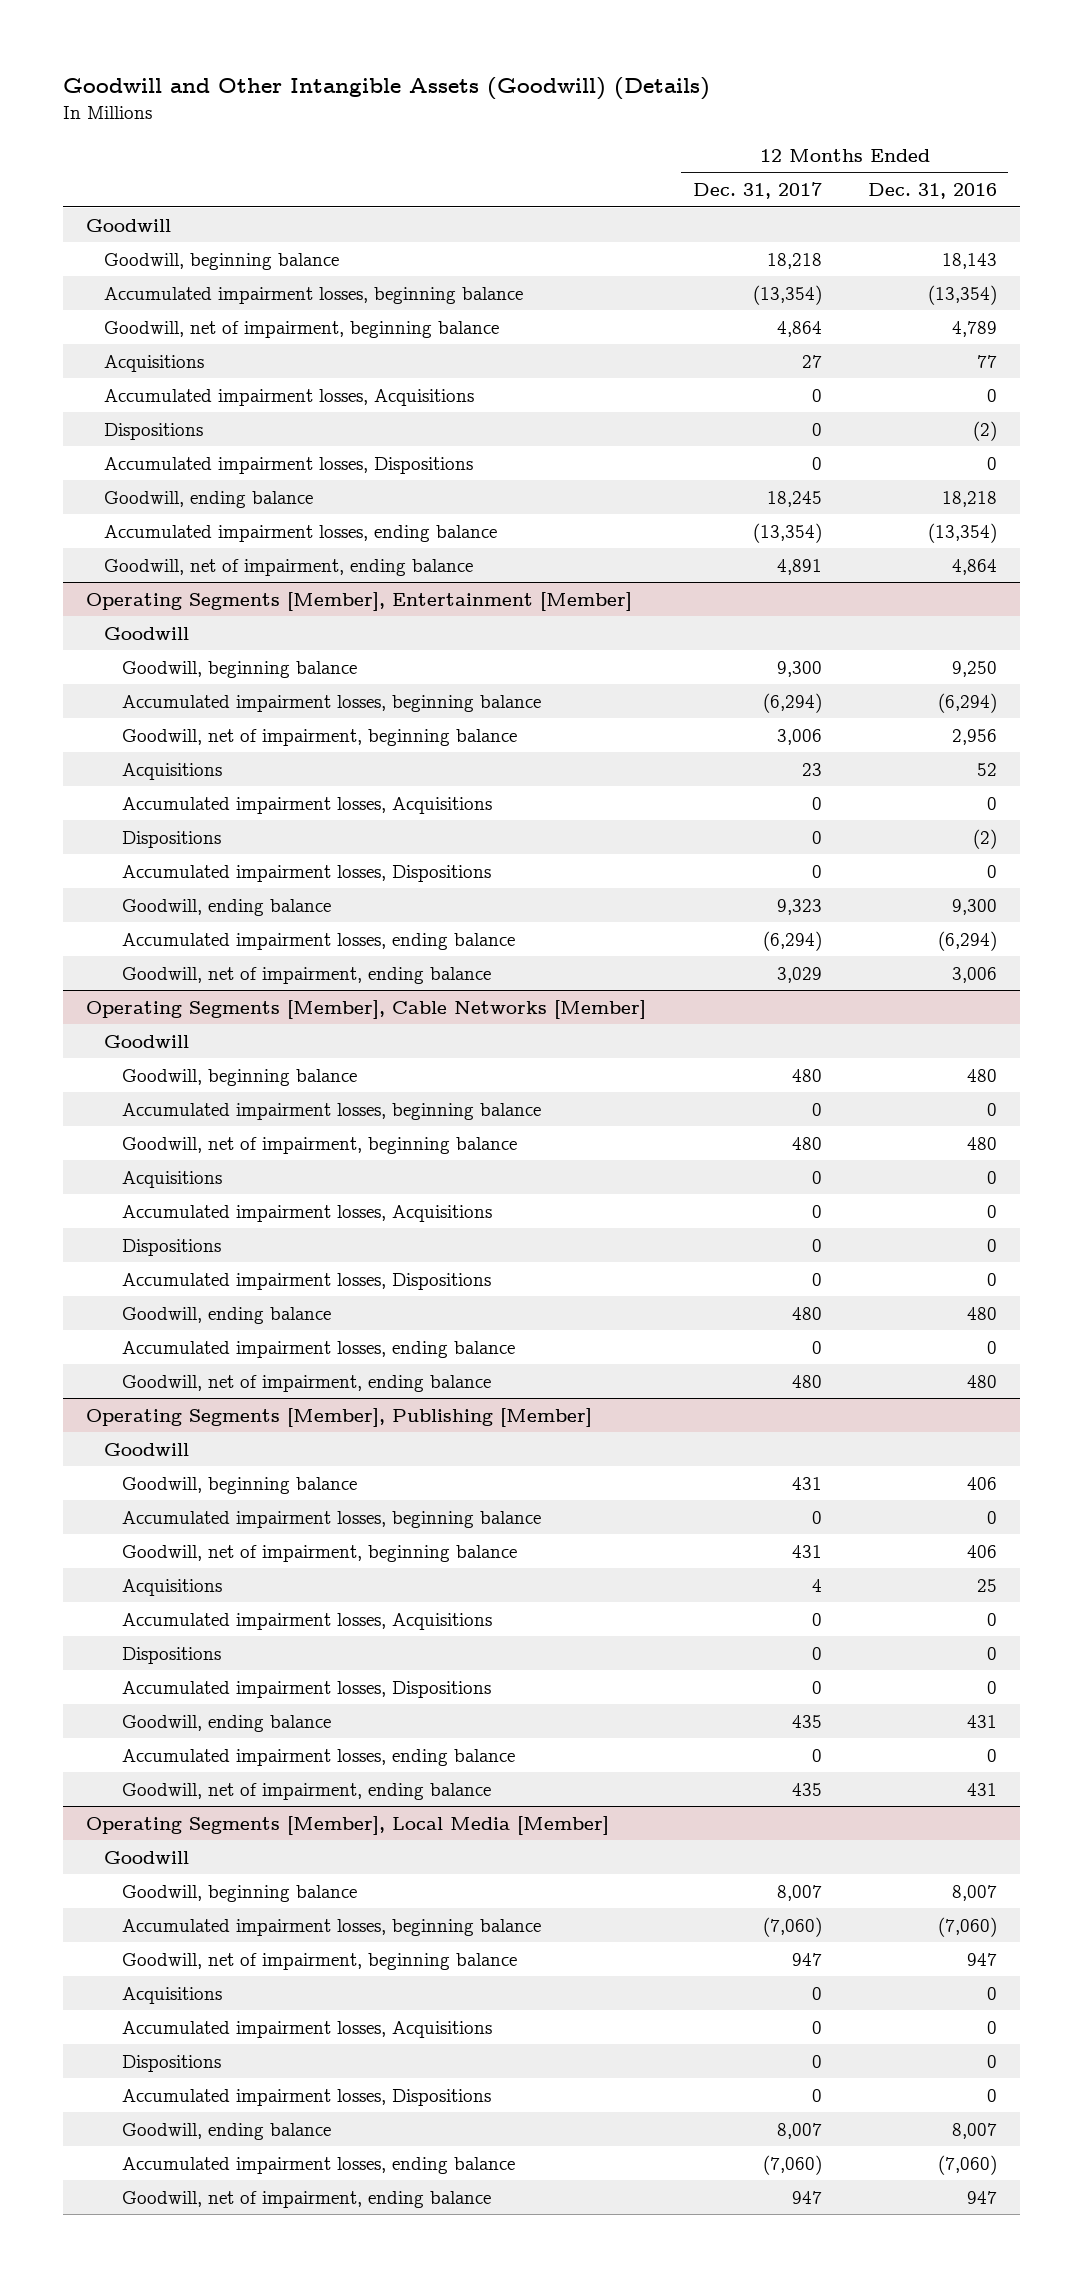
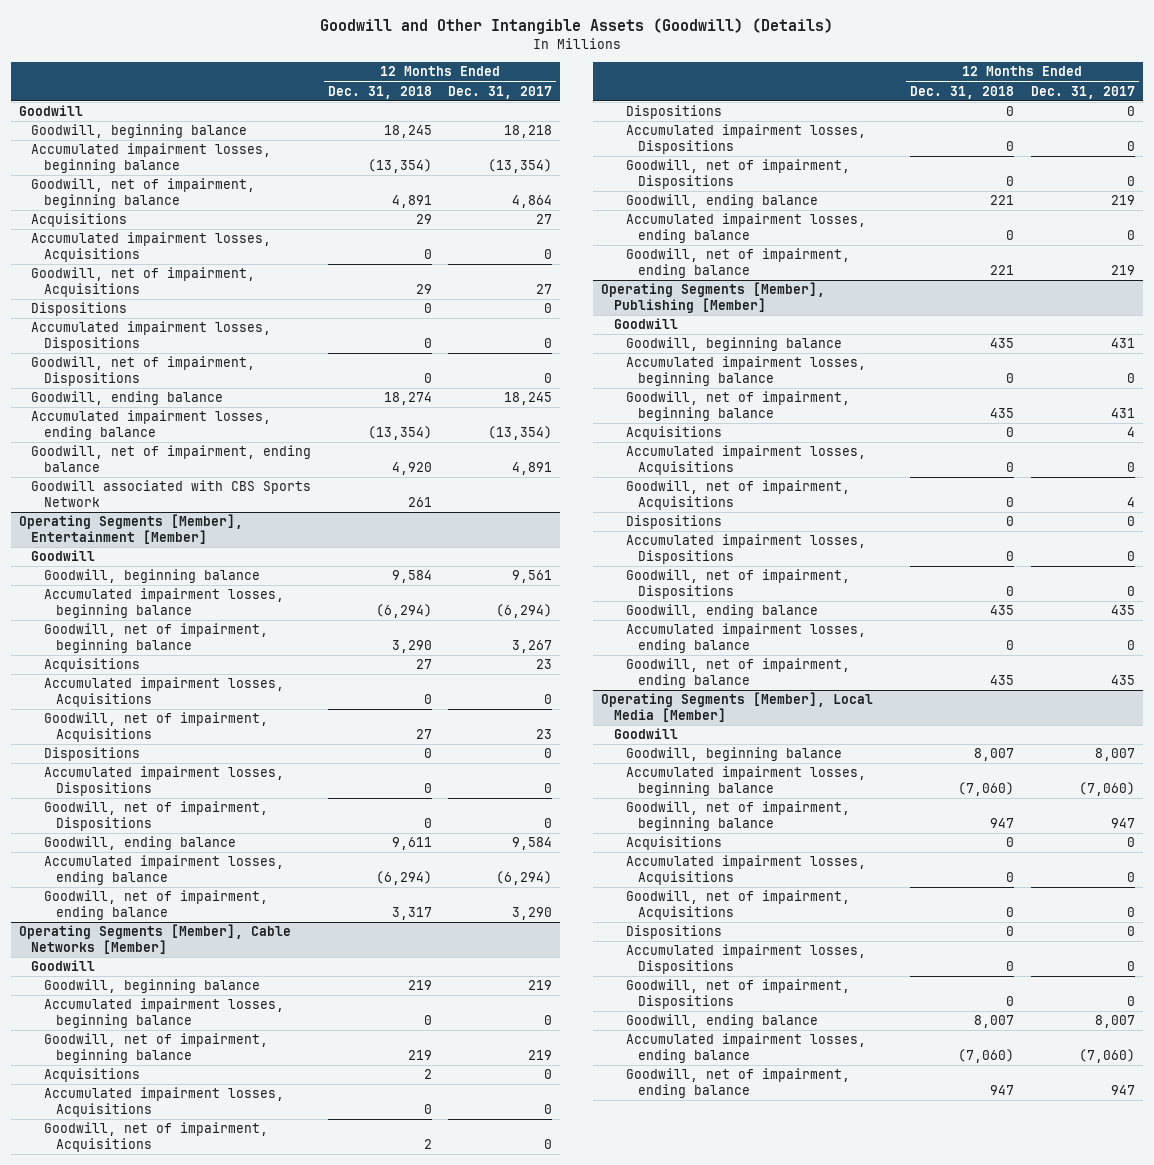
[867,183,997,200] Dec. 31, 2016 -> none
none -> [327,85,432,99] Dec. 31, 2018
none -> [31,267,256,297] Goodwill, net of impairment, Acquisitions
none -> [31,356,256,386] Goodwill, net of impairment, Dispositions
none -> [31,480,312,507] Goodwill associated with CBS Sports Network
[776,660,822,677] 9,300 -> [512,570,553,584] 9,561
[776,728,822,745] 3,006 -> [512,639,553,653] 3,267
none -> [43,712,268,742] Goodwill, net of impairment, Acquisitions
none -> [43,801,268,831] Goodwill, net of impairment, Dispositions
[776,898,822,915] 9,323 -> [512,837,553,851] 9,584
[776,966,822,983] 3,029 -> [512,906,553,920] 3,290
[791,1068,822,1082] 480 -> [528,980,553,991] 219
[791,1136,822,1150] 480 -> [528,1049,553,1060] 219
none -> [43,1122,268,1152] Goodwill, net of impairment, Acquisitions
none -> [626,159,851,189] Goodwill, net of impairment, Dispositions
[791,1306,822,1320] 480 -> [1110,195,1135,206] 219
[791,1374,822,1388] 480 -> [1110,264,1135,275] 219
none -> [626,480,851,510] Goodwill, net of impairment, Acquisitions
none -> [626,569,851,599] Goodwill, net of impairment, Dispositions
none -> [626,890,851,920] Goodwill, net of impairment, Acquisitions
none -> [626,979,851,1009] Goodwill, net of impairment, Dispositions

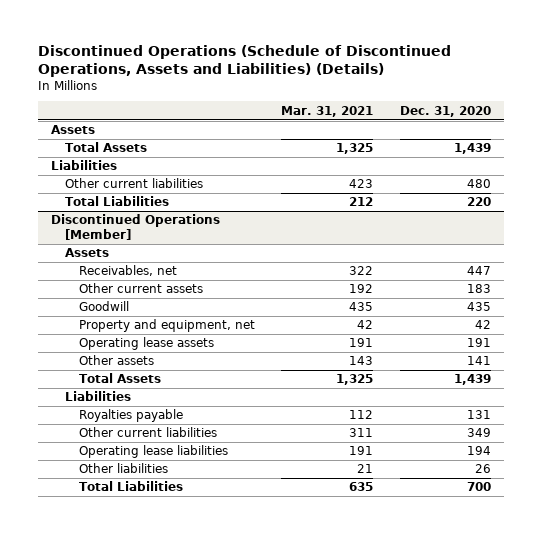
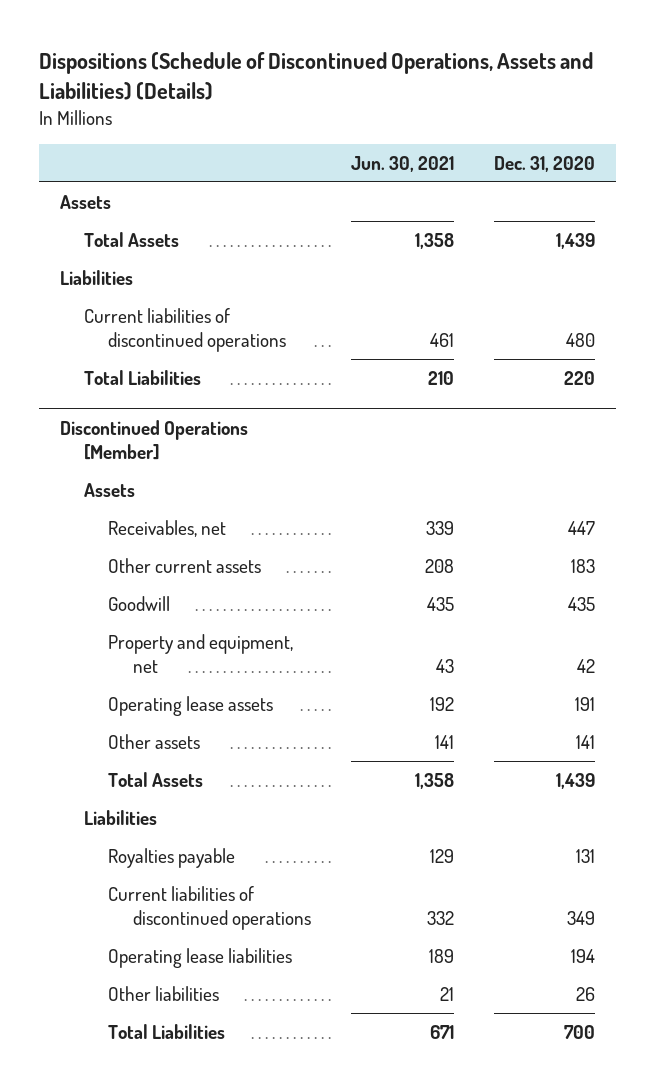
[37,44,451,77] Discontinued Operations (Schedule of Discontinued Operations, Assets and Liabilities) (Details) -> [39,52,594,100] Dispositions (Schedule of Discontinued Operations, Assets and Liabilities) (Details)
[281,105,374,117] Mar. 31, 2021 -> none
none -> [351,155,455,172] Jun. 30, 2021
[64,178,203,189] Other current liabilities -> [83,307,287,352] Current liabilities of discontinued operations
[78,427,217,438] Other current liabilities -> [108,885,311,930] Current liabilities of discontinued operations

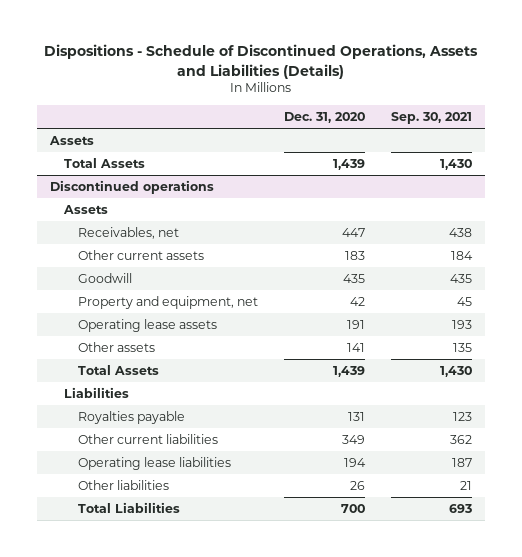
[39,52,594,100] Dispositions (Schedule of Discontinued Operations, Assets and Liabilities) (Details) -> [43,44,478,79] Dispositions - Schedule of Discontinued Operations, Assets and Liabilities (Details)
[351,155,455,172] Jun. 30, 2021 -> none
none -> [390,111,472,124] Sep. 30, 2021
[59,269,133,285] Liabilities -> none
[83,307,287,352] Current liabilities of discontinued operations -> none
[83,369,201,385] Total Liabilities -> none
[59,419,248,460] Discontinued Operations [Member] -> [50,180,215,195] Discontinued operations
[108,885,311,930] Current liabilities of discontinued operations -> [77,434,218,445] Other current liabilities

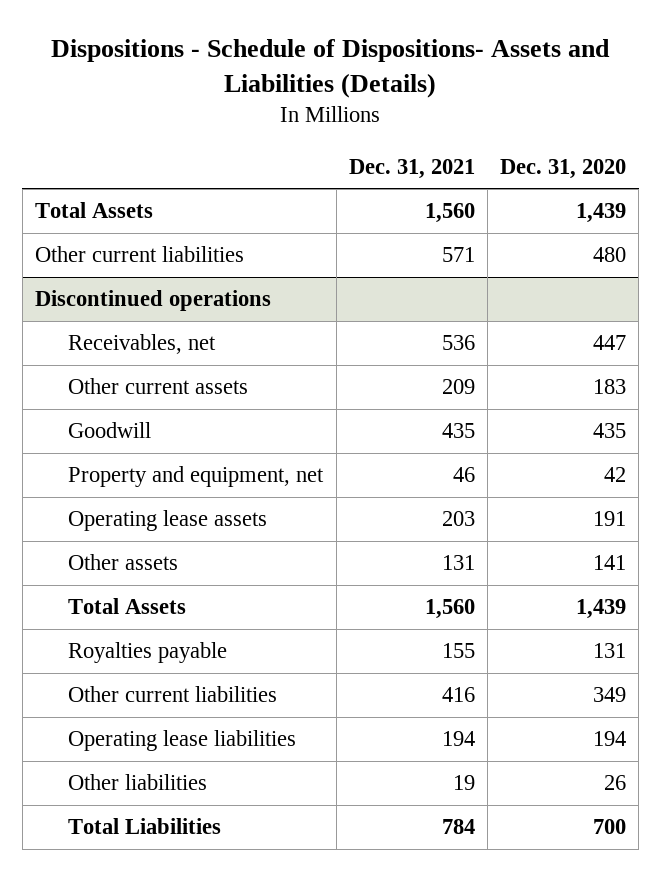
[43,44,478,79] Dispositions - Schedule of Discontinued Operations, Assets and Liabilities (Details) -> [51,38,611,98] Dispositions - Schedule of Dispositions- Assets and Liabilities (Details)
[390,111,472,124] Sep. 30, 2021 -> none
none -> [348,158,475,179] Dec. 31, 2021
[49,136,95,146] Assets -> none
none -> [34,246,244,263] Other current liabilities
[62,205,108,215] Assets -> none
[63,387,129,399] Liabilities -> none

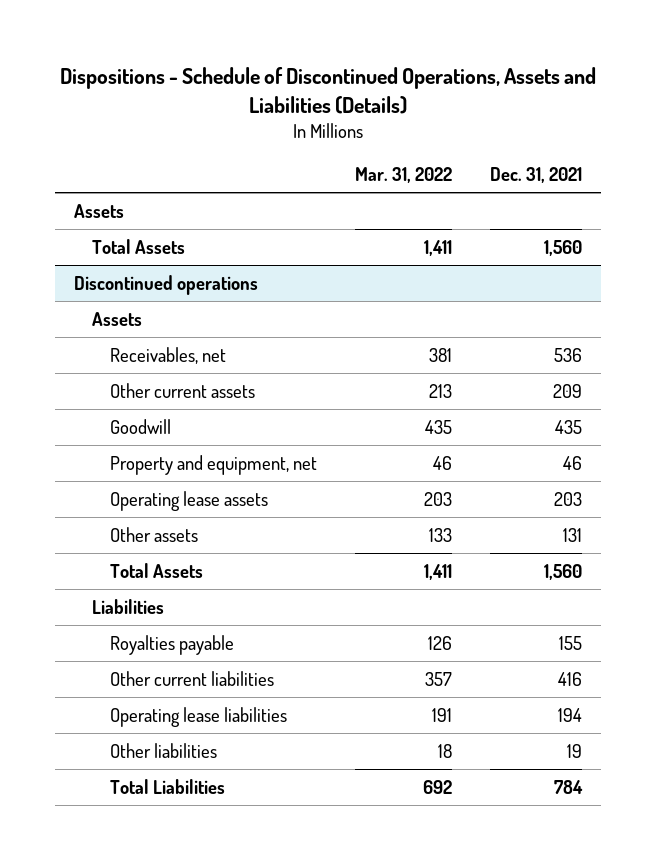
[51,38,611,98] Dispositions - Schedule of Dispositions- Assets and Liabilities (Details) -> [59,66,596,114] Dispositions - Schedule of Discontinued Operations, Assets and Liabilities (Details)
[500,158,627,179] Dec. 31, 2020 -> none
none -> [354,167,452,184] Mar. 31, 2022
none -> [73,203,124,218] Assets
[34,246,244,263] Other current liabilities -> none
none -> [91,311,142,326] Assets
none -> [91,598,164,614] Liabilities

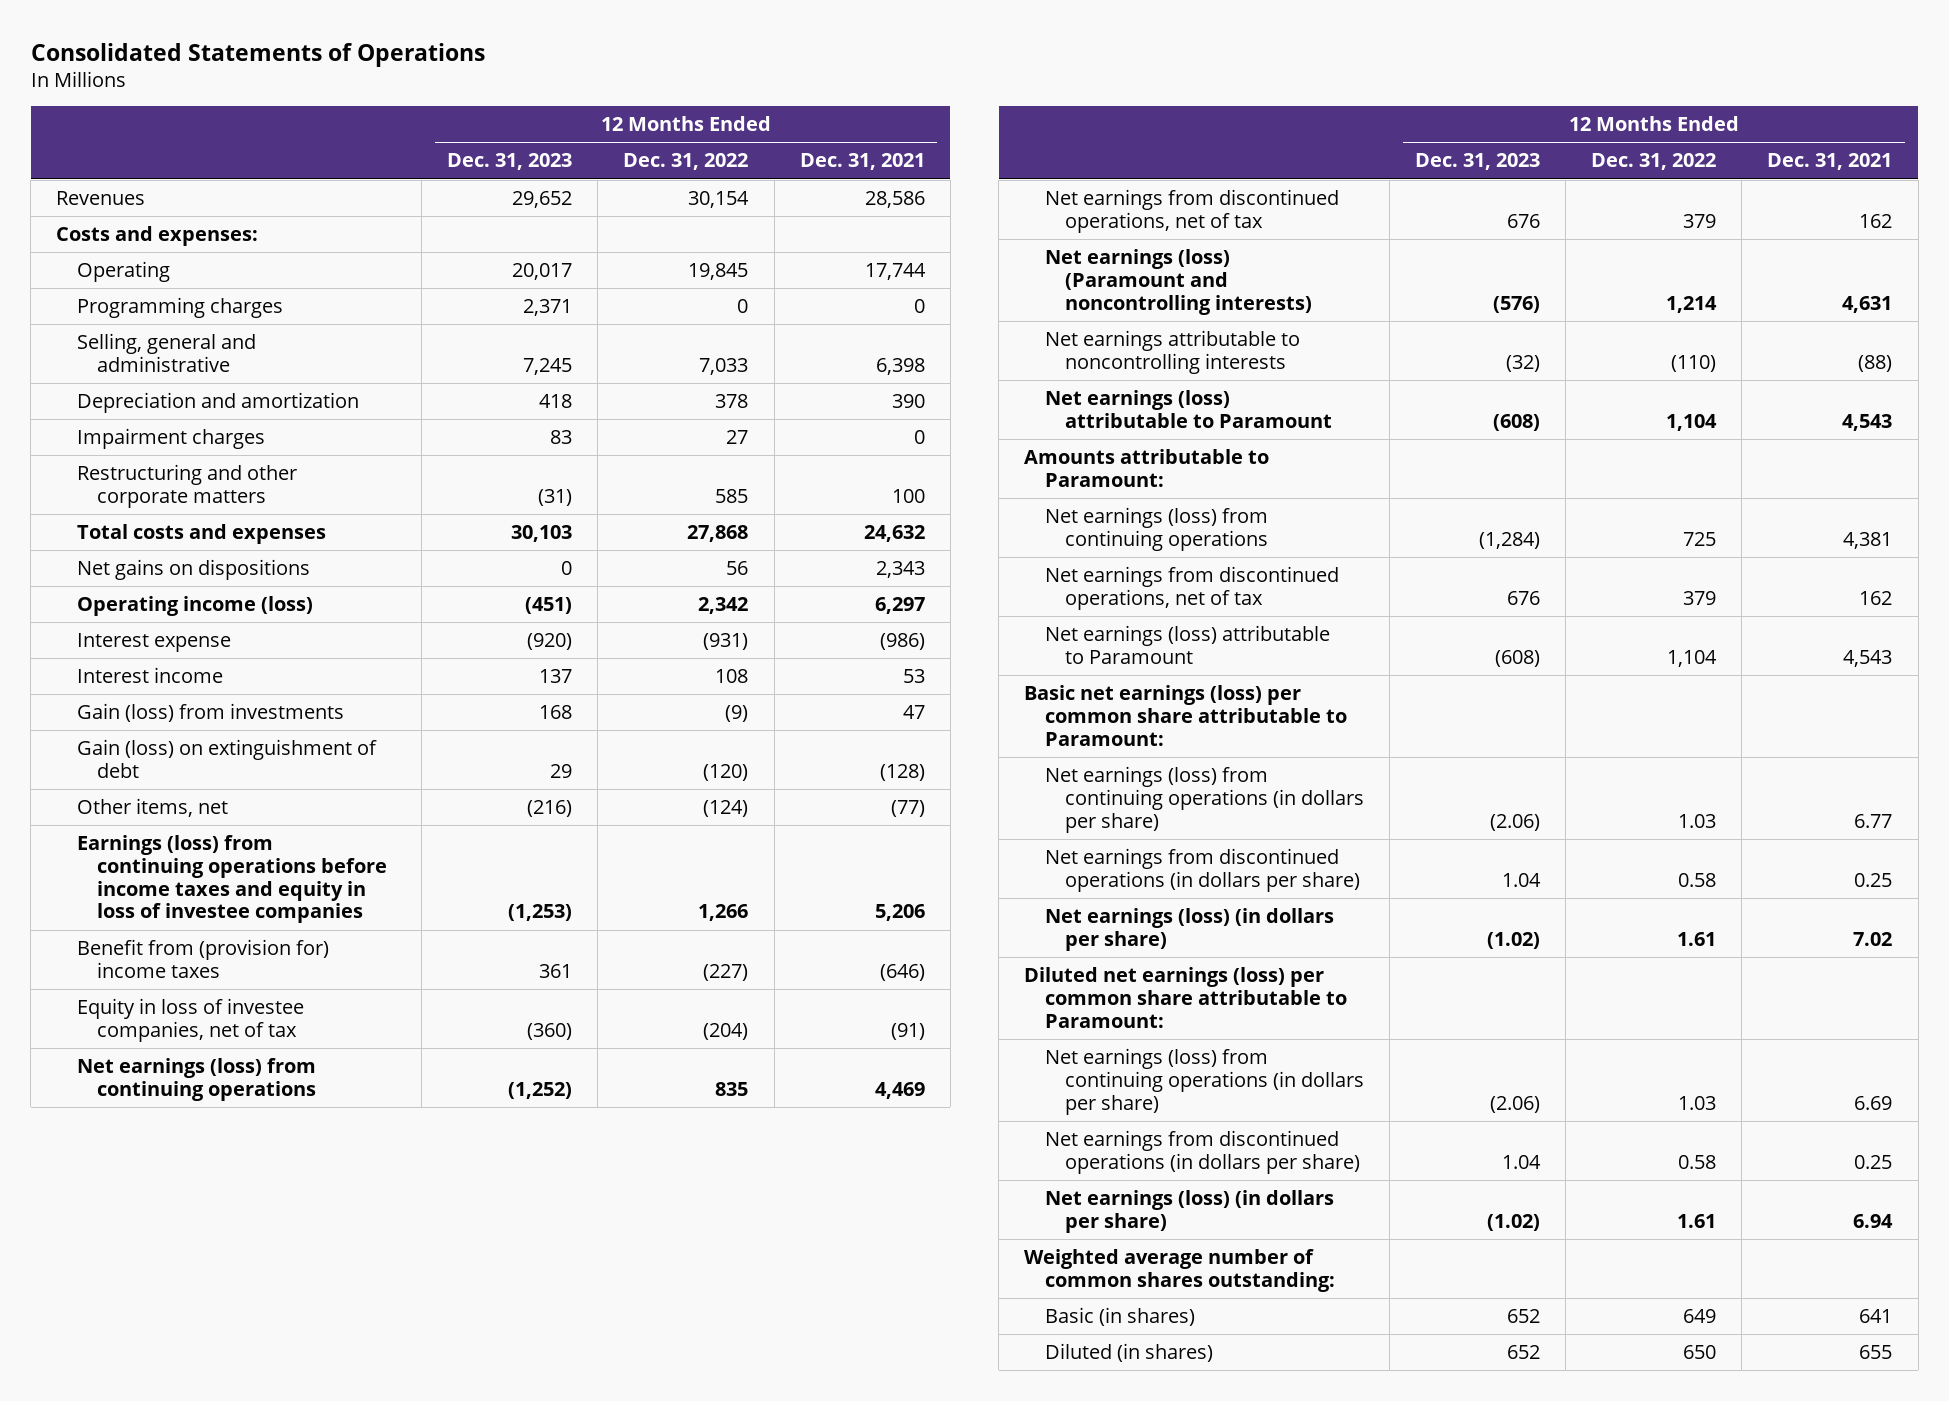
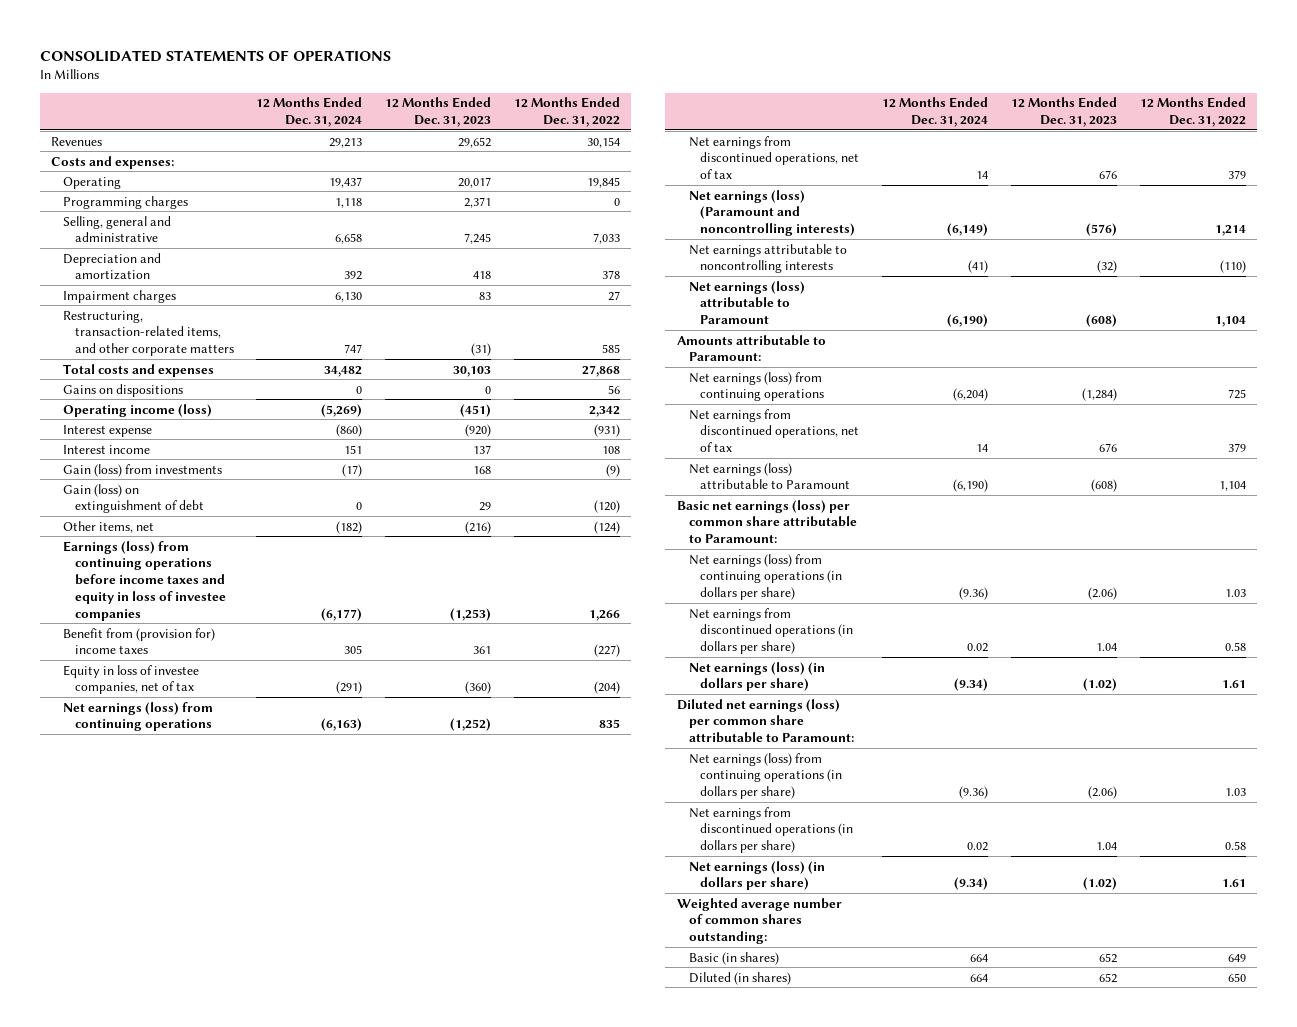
[30,42,485,67] Consolidated Statements of Operations -> [39,49,391,62] CONSOLIDATED STATEMENTS OF OPERATIONS
[799,153,925,171] Dec. 31, 2021 -> none
none -> [256,97,363,128] 12 Months Ended Dec. 31, 2024
[76,463,297,508] Restructuring and other corporate matters -> [62,310,234,357] Restructuring, transaction-related items, and other corporate matters
[76,558,310,580] Net gains on dispositions -> [62,383,183,397] Gains on dispositions

